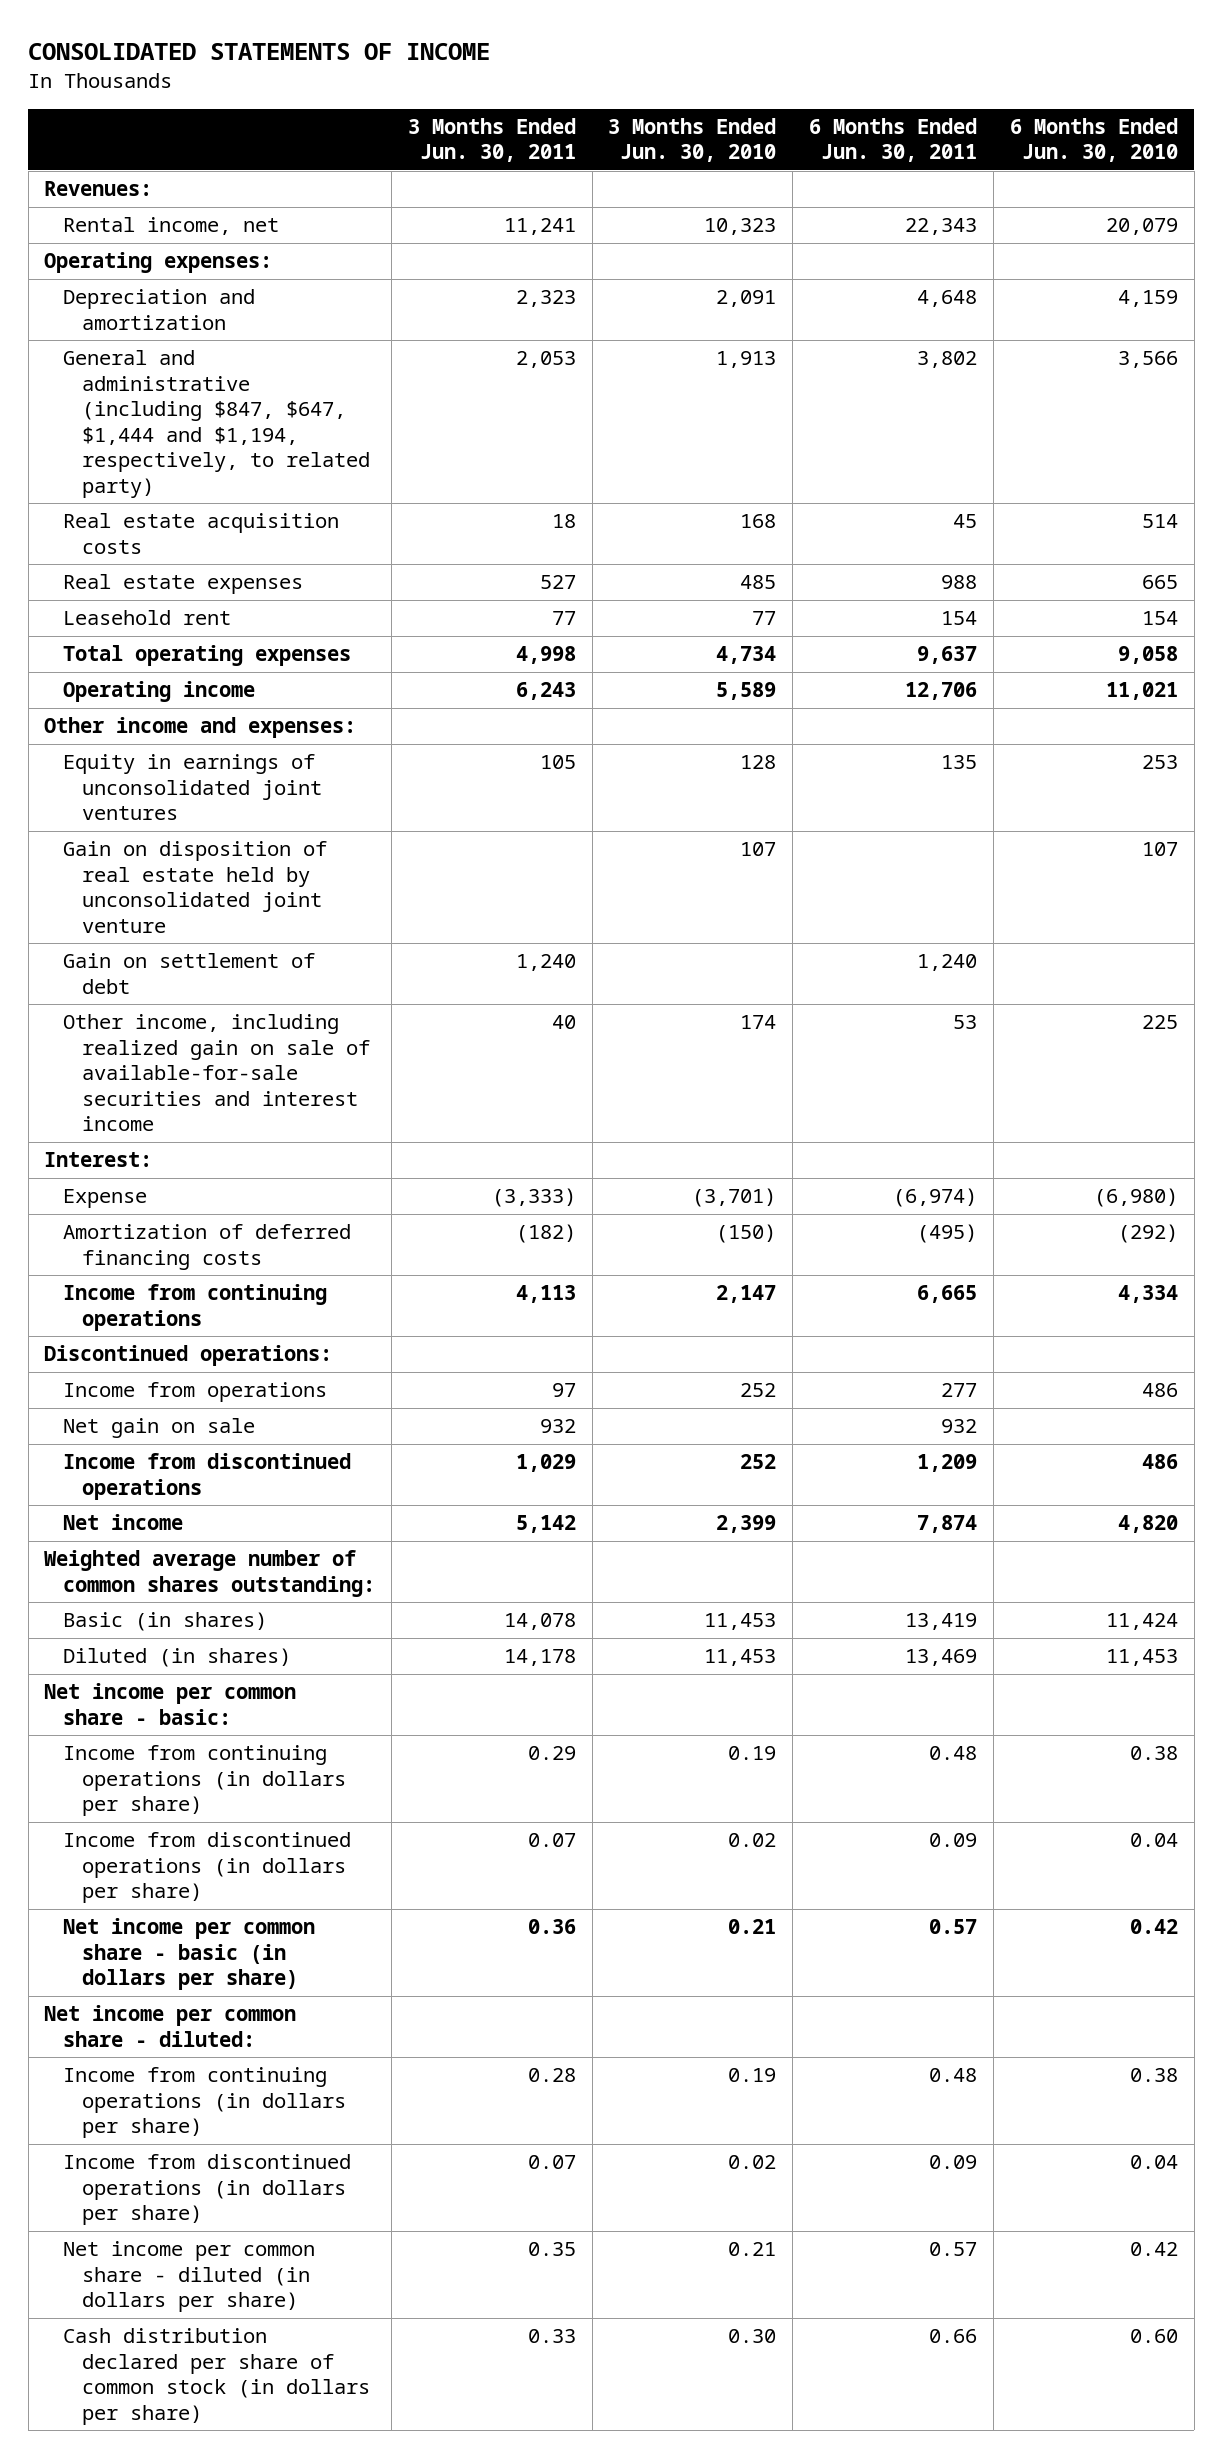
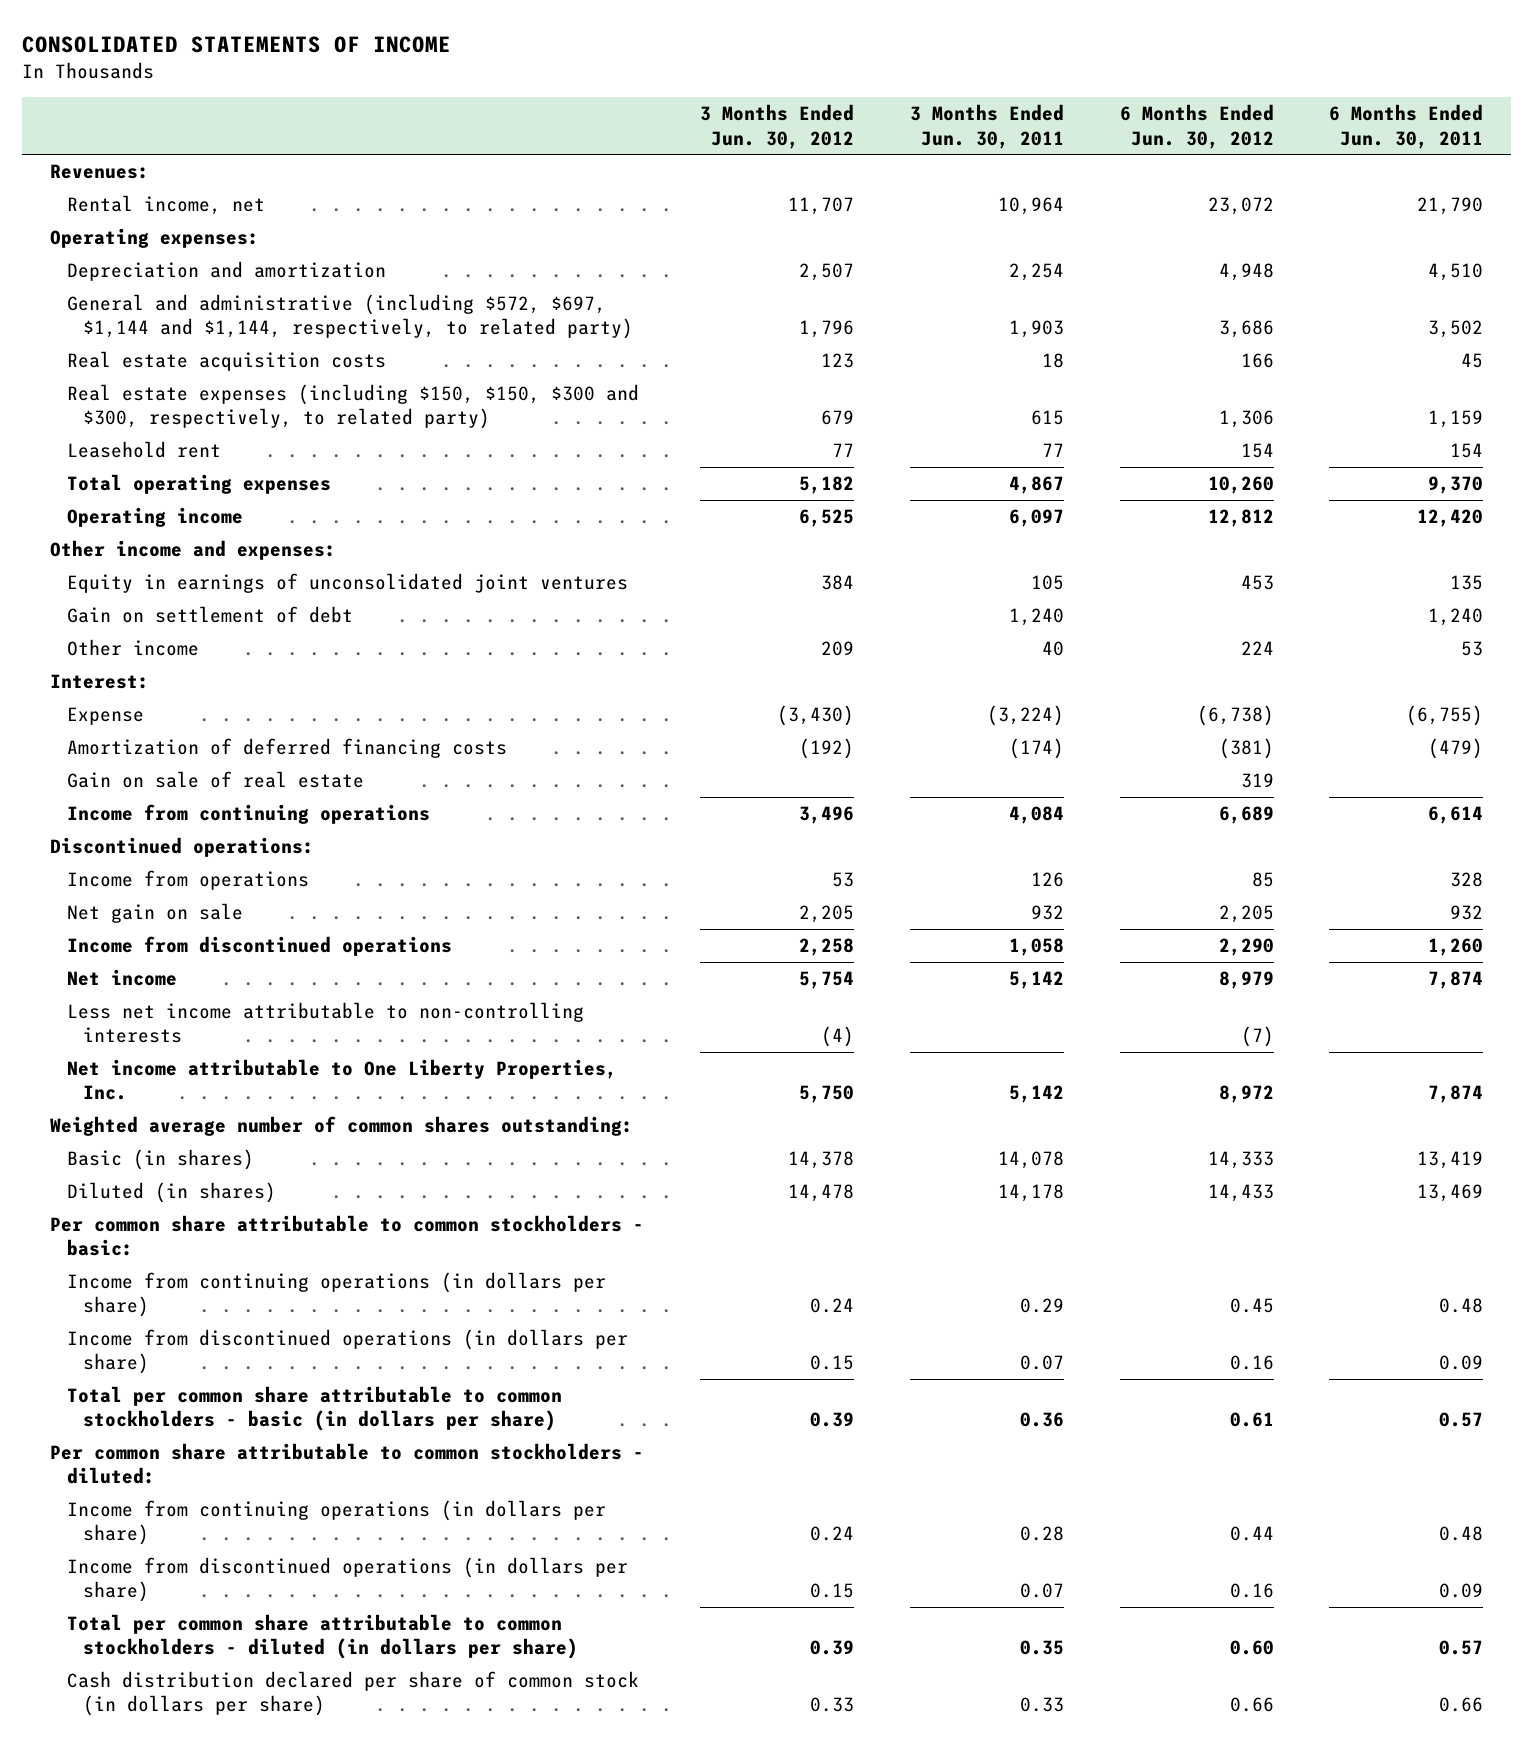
[608,118,777,163] 3 Months Ended Jun. 30, 2010 -> none
[1009,118,1178,163] 6 Months Ended Jun. 30, 2010 -> none
none -> [699,104,854,149] 3 Months Ended Jun. 30, 2012
none -> [1119,104,1274,149] 6 Months Ended Jun. 30, 2012
[503,218,576,236] 11,241 -> [997,197,1064,216] 10,964
[905,218,978,236] 22,343 -> [1417,197,1484,216] 21,790
[515,290,576,308] 2,323 -> [1008,263,1064,282] 2,254
[917,290,978,308] 4,648 -> [1428,263,1484,282] 4,510
[63,350,371,498] General and administrative (including $847, $647, $1,444 and $1,194, respectively, to related party) -> [66,294,634,340] General and administrative (including $572, $697, $1,144 and $1,144, respectively, to related party)
[515,351,576,369] 2,053 -> [1008,320,1064,339] 1,903
[917,351,978,369] 3,802 -> [1428,320,1484,339] 3,502
[63,574,304,595] Real estate expenses -> [66,384,639,430] Real estate expenses (including $150, $150, $300 and $300, respectively, to related party)
[539,575,576,590] 527 -> [1030,410,1064,426] 615
[941,575,978,590] 988 -> [1428,410,1484,429] 1,159
[515,646,576,665] 4,998 -> [1008,476,1064,495] 4,867
[917,646,978,665] 9,637 -> [1428,476,1484,495] 9,370
[515,682,576,701] 6,243 -> [1008,509,1064,528] 6,097
[905,682,978,701] 12,706 -> [1417,509,1484,528] 12,420
[63,841,328,933] Gain on disposition of real estate held by unconsolidated joint venture -> none
[63,1014,371,1132] Other income, including realized gain on sale of available-for-sale securities and interest income -> [66,639,199,657] Other income
[491,1188,576,1208] (3,333) -> [986,705,1064,727] (3,224)
[893,1188,978,1208] (6,974) -> [1406,705,1484,727] (6,755)
[515,1224,576,1244] (182) -> [1008,738,1064,760] (174)
[917,1224,978,1244] (495) -> [1428,738,1484,760] (479)
none -> [66,771,364,789] Gain on sale of real estate
[515,1285,576,1304] 4,113 -> [1008,806,1064,825] 4,084
[917,1285,978,1304] 6,665 -> [1428,806,1484,825] 6,614
[551,1383,576,1398] 97 -> [1030,872,1064,888] 126
[941,1383,978,1398] 277 -> [1450,872,1484,888] 328
[515,1454,576,1473] 1,029 -> [1008,938,1064,957] 1,058
[917,1454,978,1473] 1,209 -> [1428,938,1484,957] 1,260
none -> [66,1002,584,1044] Less net income attributable to non-controlling interests
none -> [66,1059,617,1101] Net income attributable to One Liberty Properties, Inc.
[44,1683,297,1725] Net income per common share - basic: -> [50,1215,645,1257] Per common share attributable to common stockholders - basic:
[63,1918,316,1991] Net income per common share - basic (in dollars per share) -> [66,1386,562,1432] Total per common share attributable to common stockholders - basic (in dollars per share)
[44,2005,297,2047] Net income per common share - diluted: -> [50,1443,645,1485] Per common share attributable to common stockholders - diluted:
[63,2241,316,2313] Net income per common share - diluted (in dollars per share) -> [66,1614,579,1660] Total per common share attributable to common stockholders - diluted (in dollars per share)

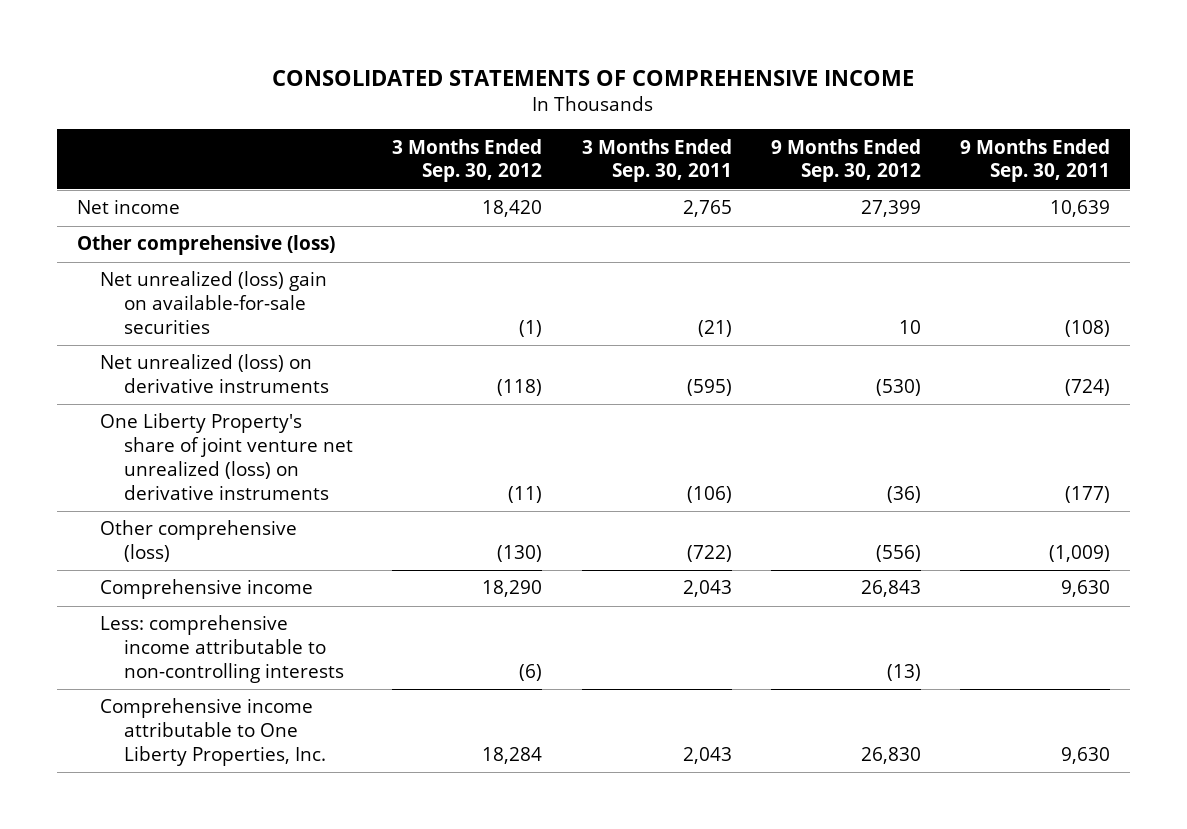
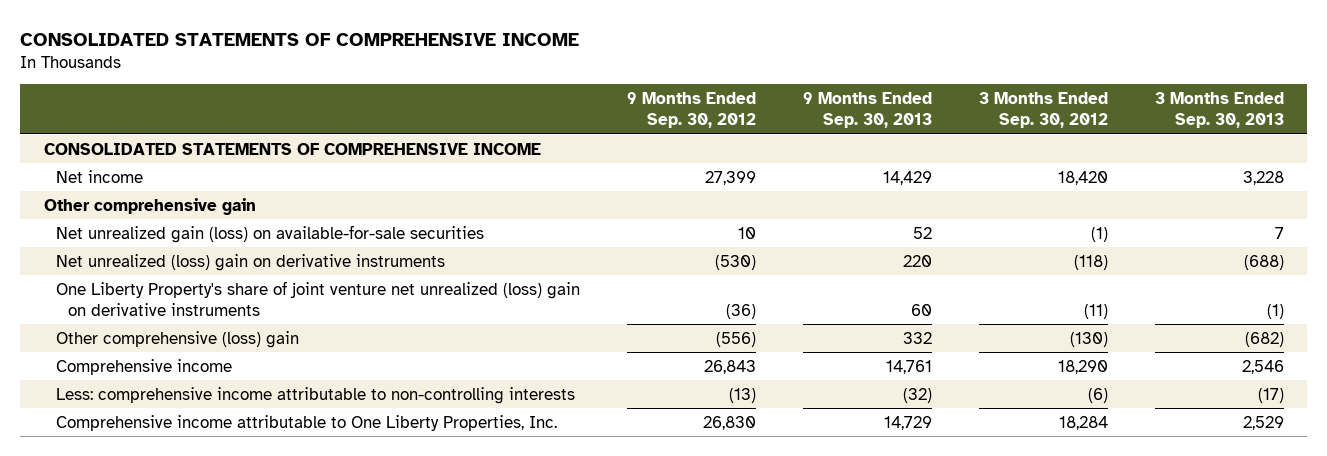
[581,138,732,183] 3 Months Ended Sep. 30, 2011 -> none
[960,138,1111,183] 9 Months Ended Sep. 30, 2011 -> none
none -> [802,92,932,129] 9 Months Ended Sep. 30, 2013
none -> [1154,92,1284,129] 3 Months Ended Sep. 30, 2013
none -> [43,142,541,155] CONSOLIDATED STATEMENTS OF COMPREHENSIVE INCOME
[76,235,335,256] Other comprehensive (loss) -> [43,197,256,215] Other comprehensive gain
[100,271,328,334] Net unrealized (loss) gain on available-for-sale securities -> [55,224,484,243] Net unrealized gain (loss) on available-for-sale securities
[100,354,330,394] Net unrealized (loss) on derivative instruments -> [55,253,445,271] Net unrealized (loss) gain on derivative instruments
[100,413,354,500] One Liberty Property's share of joint venture net unrealized (loss) on derivative instruments -> [55,280,580,316] One Liberty Property's share of joint venture net unrealized (loss) gain on derivative instruments
[100,520,298,563] Other comprehensive (loss) -> [55,330,299,348] Other comprehensive (loss) gain

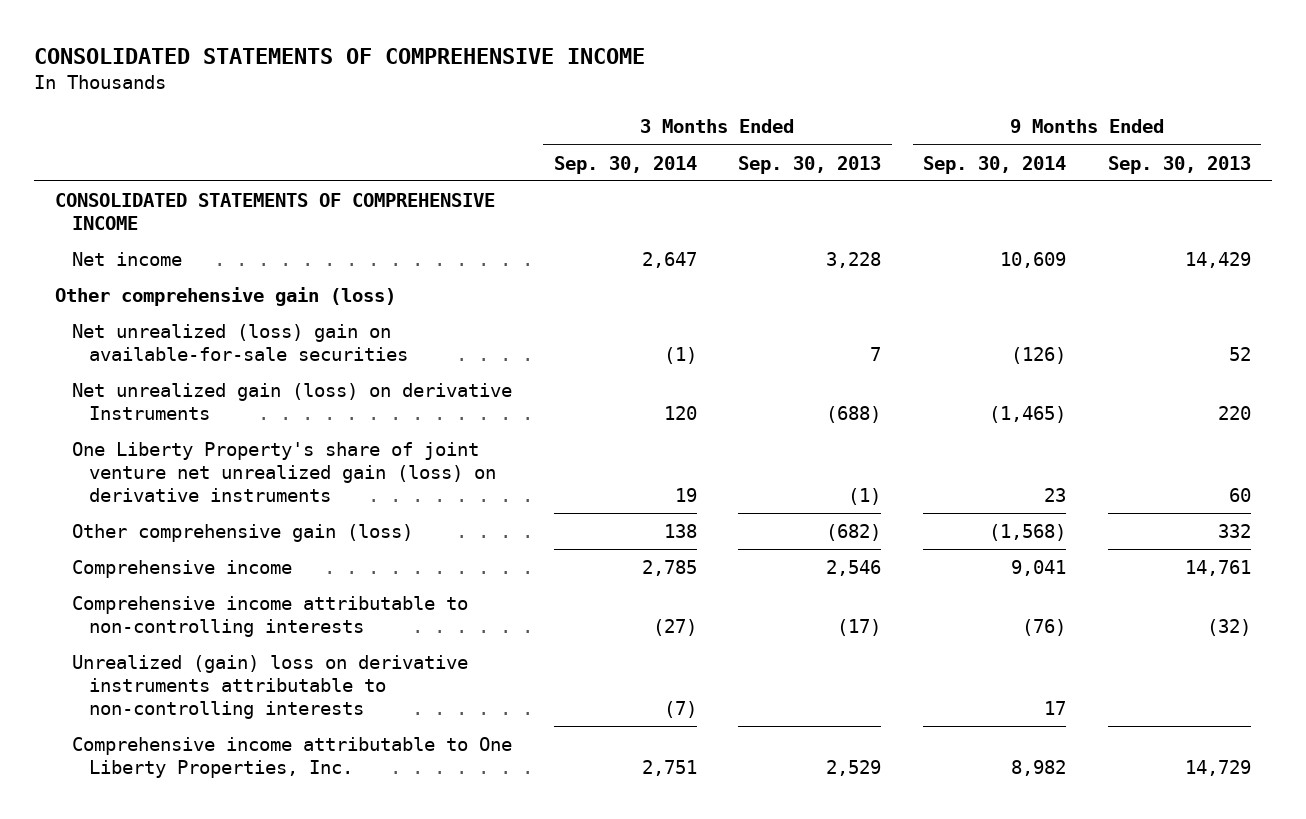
[626,92,756,129] 9 Months Ended Sep. 30, 2012 -> none
[978,92,1108,129] 3 Months Ended Sep. 30, 2012 -> none
none -> [553,155,697,174] Sep. 30, 2014
none -> [923,155,1067,174] Sep. 30, 2014
[43,197,256,215] Other comprehensive gain -> [55,287,397,307] Other comprehensive gain (loss)
[55,224,484,243] Net unrealized gain (loss) on available-for-sale securities -> [71,324,408,361] Net unrealized (loss) gain on available-for-sale securities
[55,253,445,271] Net unrealized (loss) gain on derivative instruments -> [71,383,512,420] Net unrealized gain (loss) on derivative Instruments
[55,280,580,316] One Liberty Property's share of joint venture net unrealized (loss) gain on derivative instruments -> [71,442,496,502] One Liberty Property's share of joint venture net unrealized gain (loss) on derivative instruments
[55,330,299,348] Other comprehensive (loss) gain -> [71,524,413,543] Other comprehensive gain (loss)
[55,386,575,404] Less: comprehensive income attributable to non-controlling interests -> [71,596,468,637] Comprehensive income attributable to non-controlling interests
none -> [71,655,468,719] Unrealized (gain) loss on derivative instruments attributable to non-controlling interests

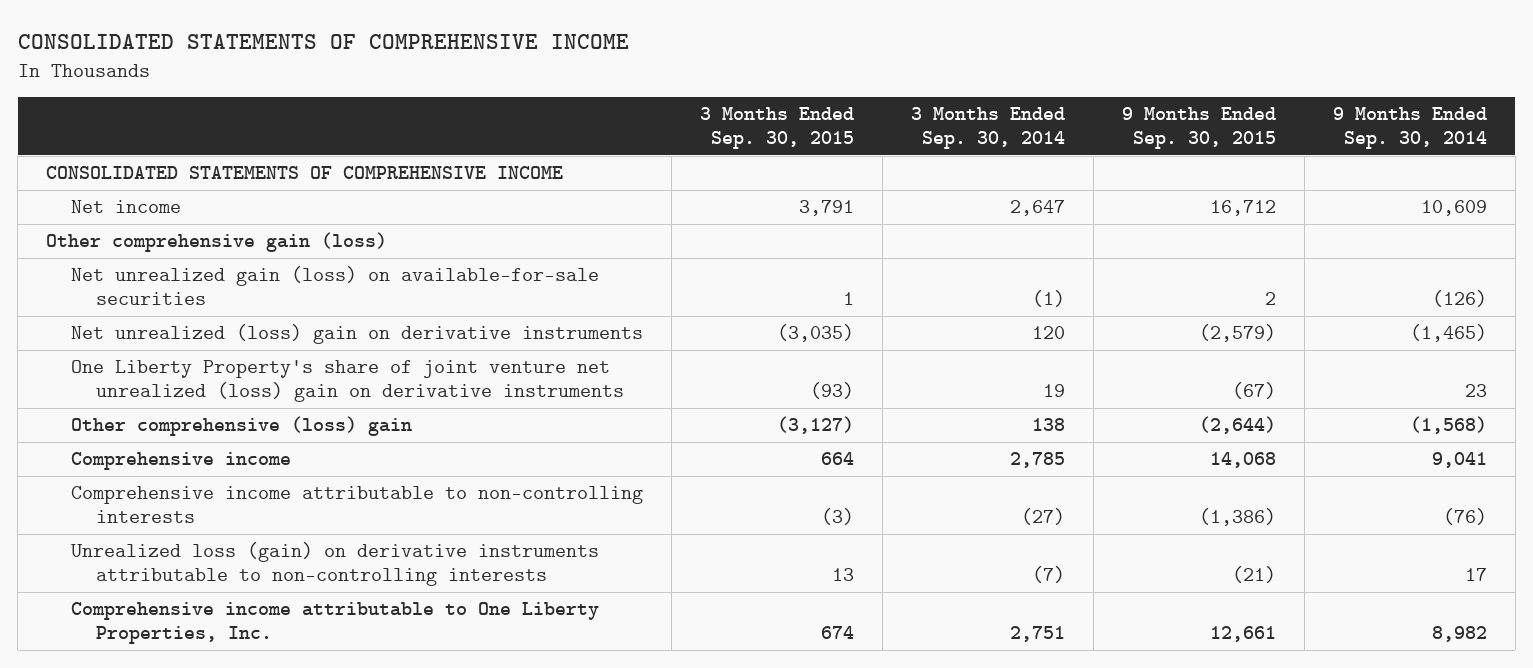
[738,155,882,174] Sep. 30, 2013 -> none
[1107,155,1251,174] Sep. 30, 2013 -> none
none -> [700,107,855,150] 3 Months Ended Sep. 30, 2015
none -> [1121,107,1276,150] 9 Months Ended Sep. 30, 2015
[71,324,408,361] Net unrealized (loss) gain on available-for-sale securities -> [71,266,600,306] Net unrealized gain (loss) on available-for-sale securities
[71,383,512,420] Net unrealized gain (loss) on derivative Instruments -> [71,324,644,345] Net unrealized (loss) gain on derivative instruments
[71,442,496,502] One Liberty Property's share of joint venture net unrealized gain (loss) on derivative instruments -> [71,360,625,403] One Liberty Property's share of joint venture net unrealized (loss) gain on derivative instruments
[71,524,413,543] Other comprehensive gain (loss) -> [71,416,413,437] Other comprehensive (loss) gain
[71,655,468,719] Unrealized (gain) loss on derivative instruments attributable to non-controlling interests -> [71,542,600,587] Unrealized loss (gain) on derivative instruments attributable to non-controlling interests

